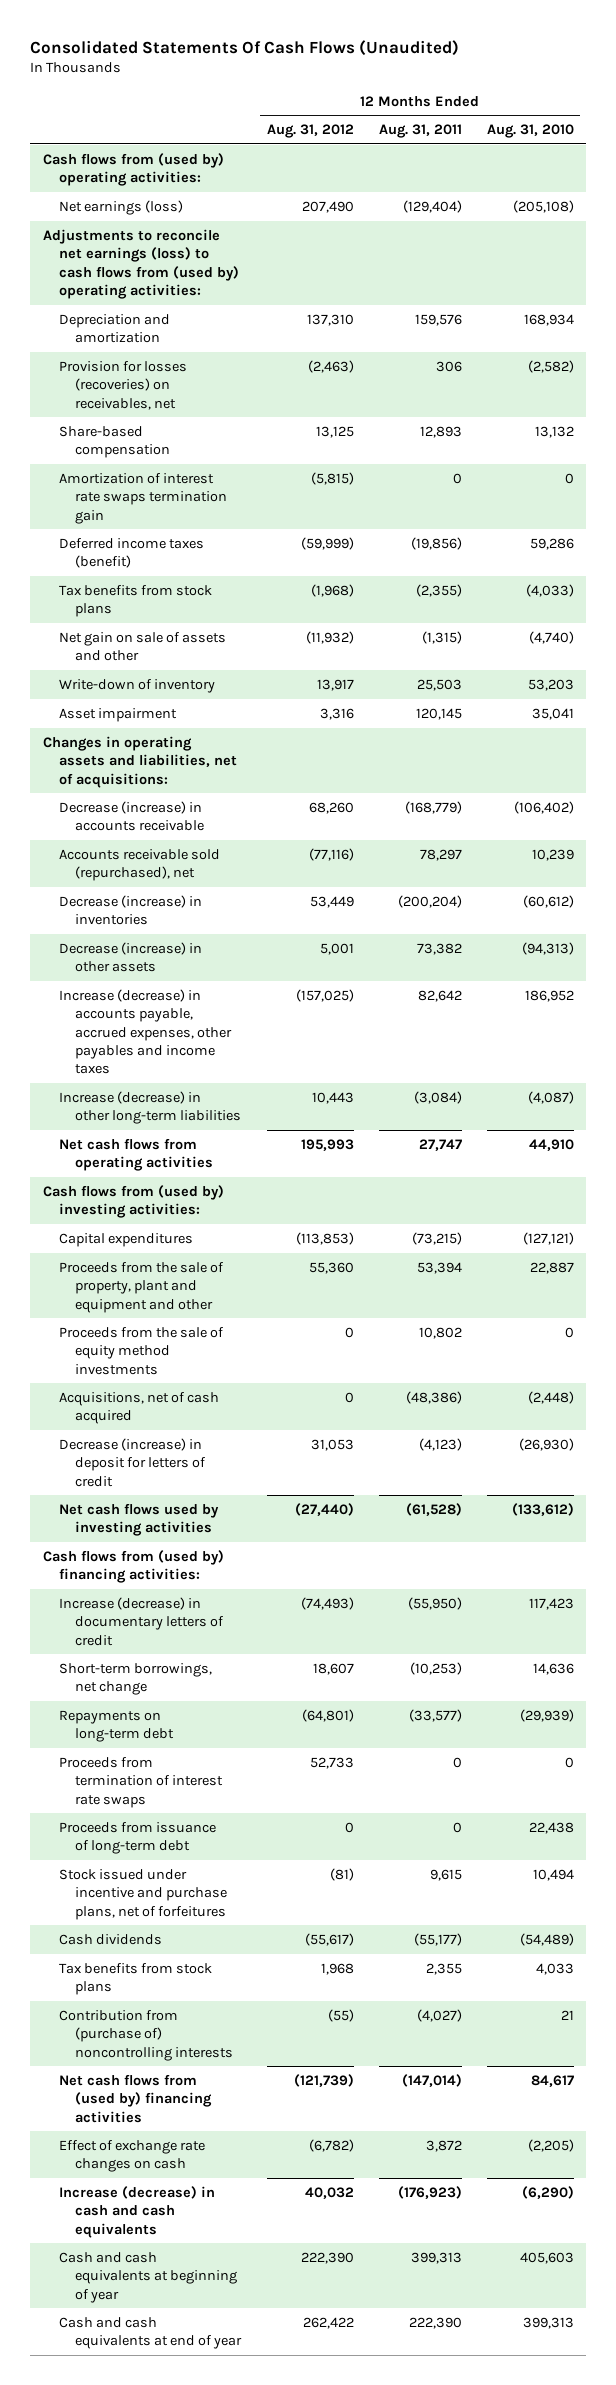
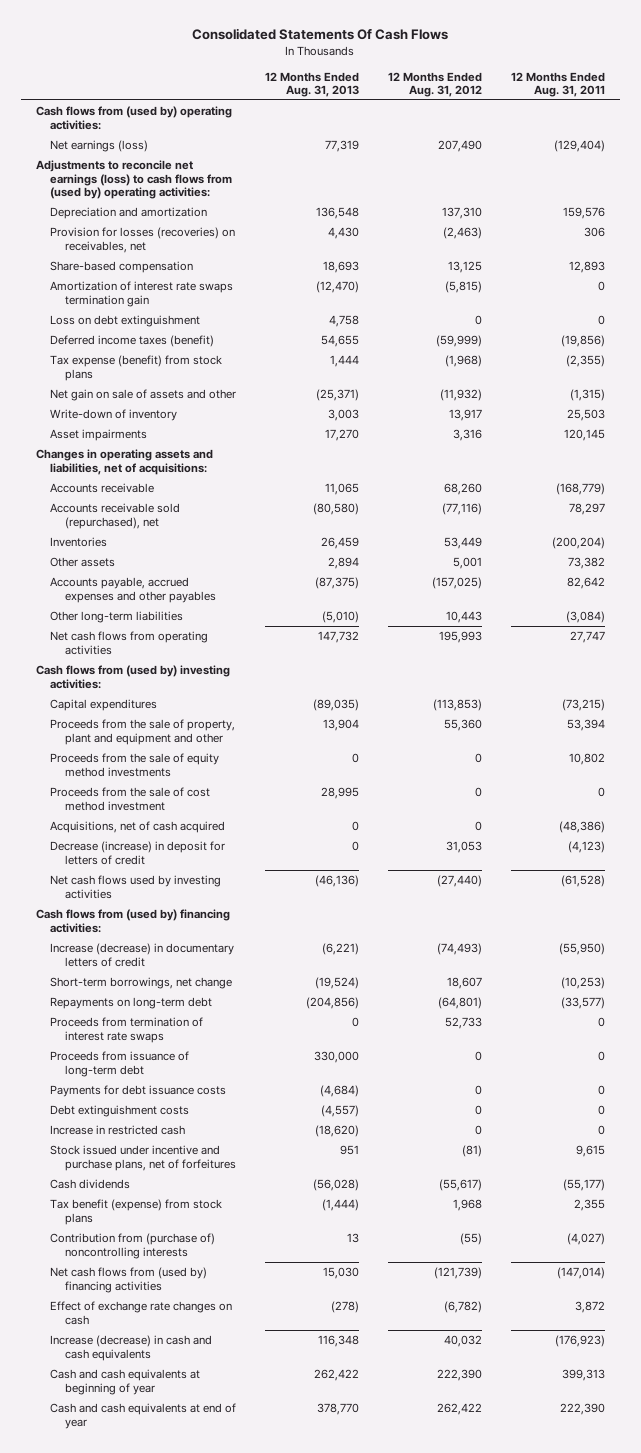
[30,39,460,56] Consolidated Statements Of Cash Flows (Unaudited) -> [192,28,449,41] Consolidated Statements Of Cash Flows
[486,124,574,139] Aug. 31, 2010 -> none
none -> [265,71,360,98] 12 Months Ended Aug. 31, 2013
none -> [50,315,201,328] Loss on debt extinguishment
[59,584,213,618] Tax benefits from stock plans -> [50,355,223,381] Tax expense (benefit) from stock plans
[59,707,178,722] Asset impairment -> [50,429,148,442] Asset impairments
[59,800,205,832] Decrease (increase) in accounts receivable -> [50,483,155,494] Accounts receivable
[59,894,203,926] Decrease (increase) in inventories -> [50,537,108,548] Inventories
[59,941,203,973] Decrease (increase) in other assets -> [50,557,116,568] Other assets
[59,988,233,1075] Increase (decrease) in accounts payable, accrued expenses, other payables and income taxes -> [50,577,217,603] Accounts payable, accrued expenses and other payables
[59,1090,242,1125] Increase (decrease) in other long-term liabilities -> [50,611,184,624] Other long-term liabilities
none -> [50,787,211,811] Proceeds from the sale of cost method investment
none -> [50,1085,227,1098] Payments for debt issuance costs
none -> [50,1105,190,1118] Debt extinguishment costs
none -> [50,1125,186,1136] Increase in restricted cash
[59,1962,213,1996] Tax benefits from stock plans -> [50,1199,223,1225] Tax benefit (expense) from stock plans

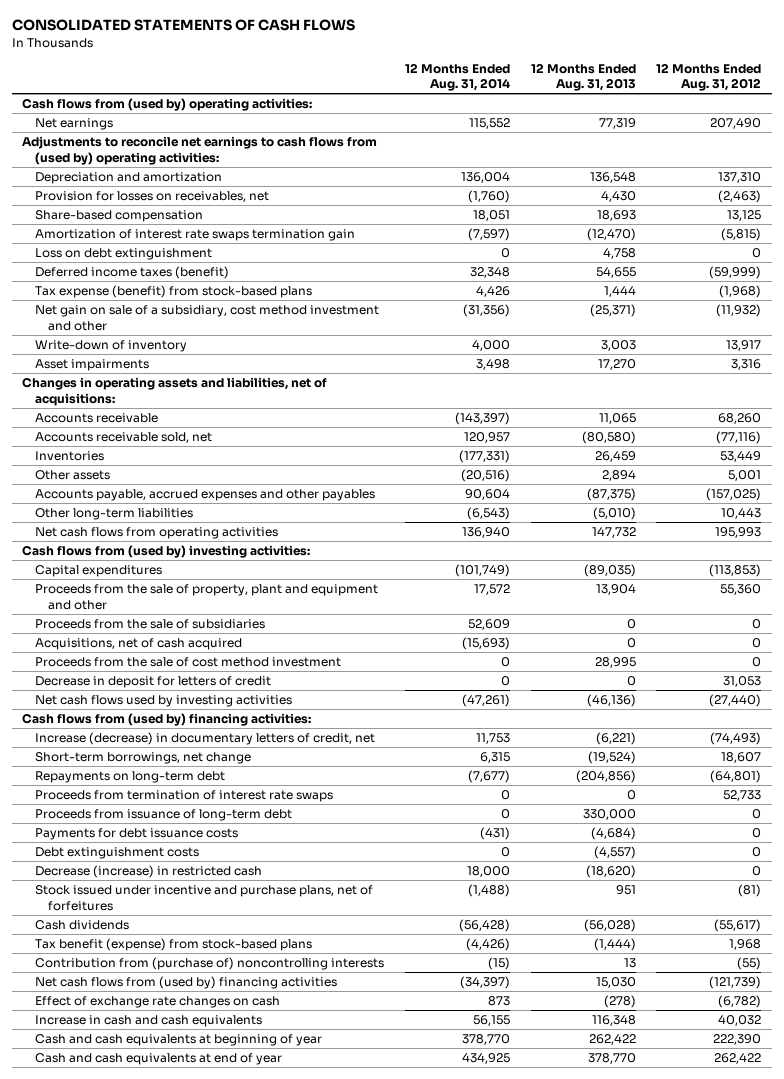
[192,28,449,41] Consolidated Statements Of Cash Flows -> [11,19,355,32] CONSOLIDATED STATEMENTS OF CASH FLOWS
[511,71,606,98] 12 Months Ended Aug. 31, 2011 -> none
none -> [404,62,510,92] 12 Months Ended Aug. 31, 2014
[50,140,149,153] Net earnings (loss) -> [35,118,114,131] Net earnings
[35,160,233,200] Adjustments to reconcile net earnings (loss) to cash flows from (used by) operating activities: -> [22,136,378,165] Adjustments to reconcile net earnings to cash flows from (used by) operating activities:
[50,227,236,253] Provision for losses (recoveries) on receivables, net -> [35,191,270,203] Provision for losses on receivables, net
[50,355,223,381] Tax expense (benefit) from stock plans -> [35,285,313,299] Tax expense (benefit) from stock-based plans
[50,389,237,402] Net gain on sale of assets and other -> [35,305,380,331] Net gain on sale of a subsidiary, cost method investment and other
[50,503,181,529] Accounts receivable sold (repurchased), net -> [35,432,213,444] Accounts receivable sold, net
[50,753,220,777] Proceeds from the sale of equity method investments -> [35,619,266,630] Proceeds from the sale of subsidiaries
[50,787,211,811] Proceeds from the sale of cost method investment -> [35,657,342,668] Proceeds from the sale of cost method investment
[50,841,226,865] Decrease (increase) in deposit for letters of credit -> [35,676,272,689] Decrease in deposit for letters of credit
[50,943,235,967] Increase (decrease) in documentary letters of credit -> [35,732,376,746] Increase (decrease) in documentary letters of credit, net
[50,1125,186,1136] Increase in restricted cash -> [35,865,263,879] Decrease (increase) in restricted cash
[50,1199,223,1225] Tax benefit (expense) from stock plans -> [35,938,313,952] Tax benefit (expense) from stock-based plans
[50,1335,213,1361] Increase (decrease) in cash and cash equivalents -> [35,1015,263,1028] Increase in cash and cash equivalents

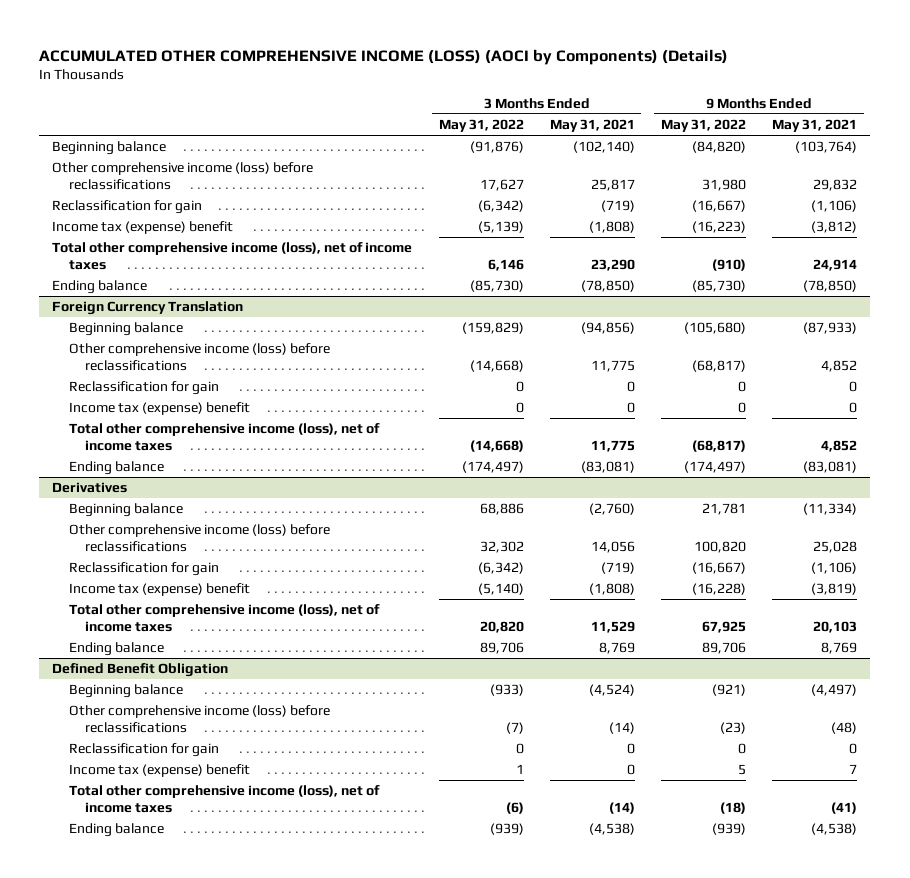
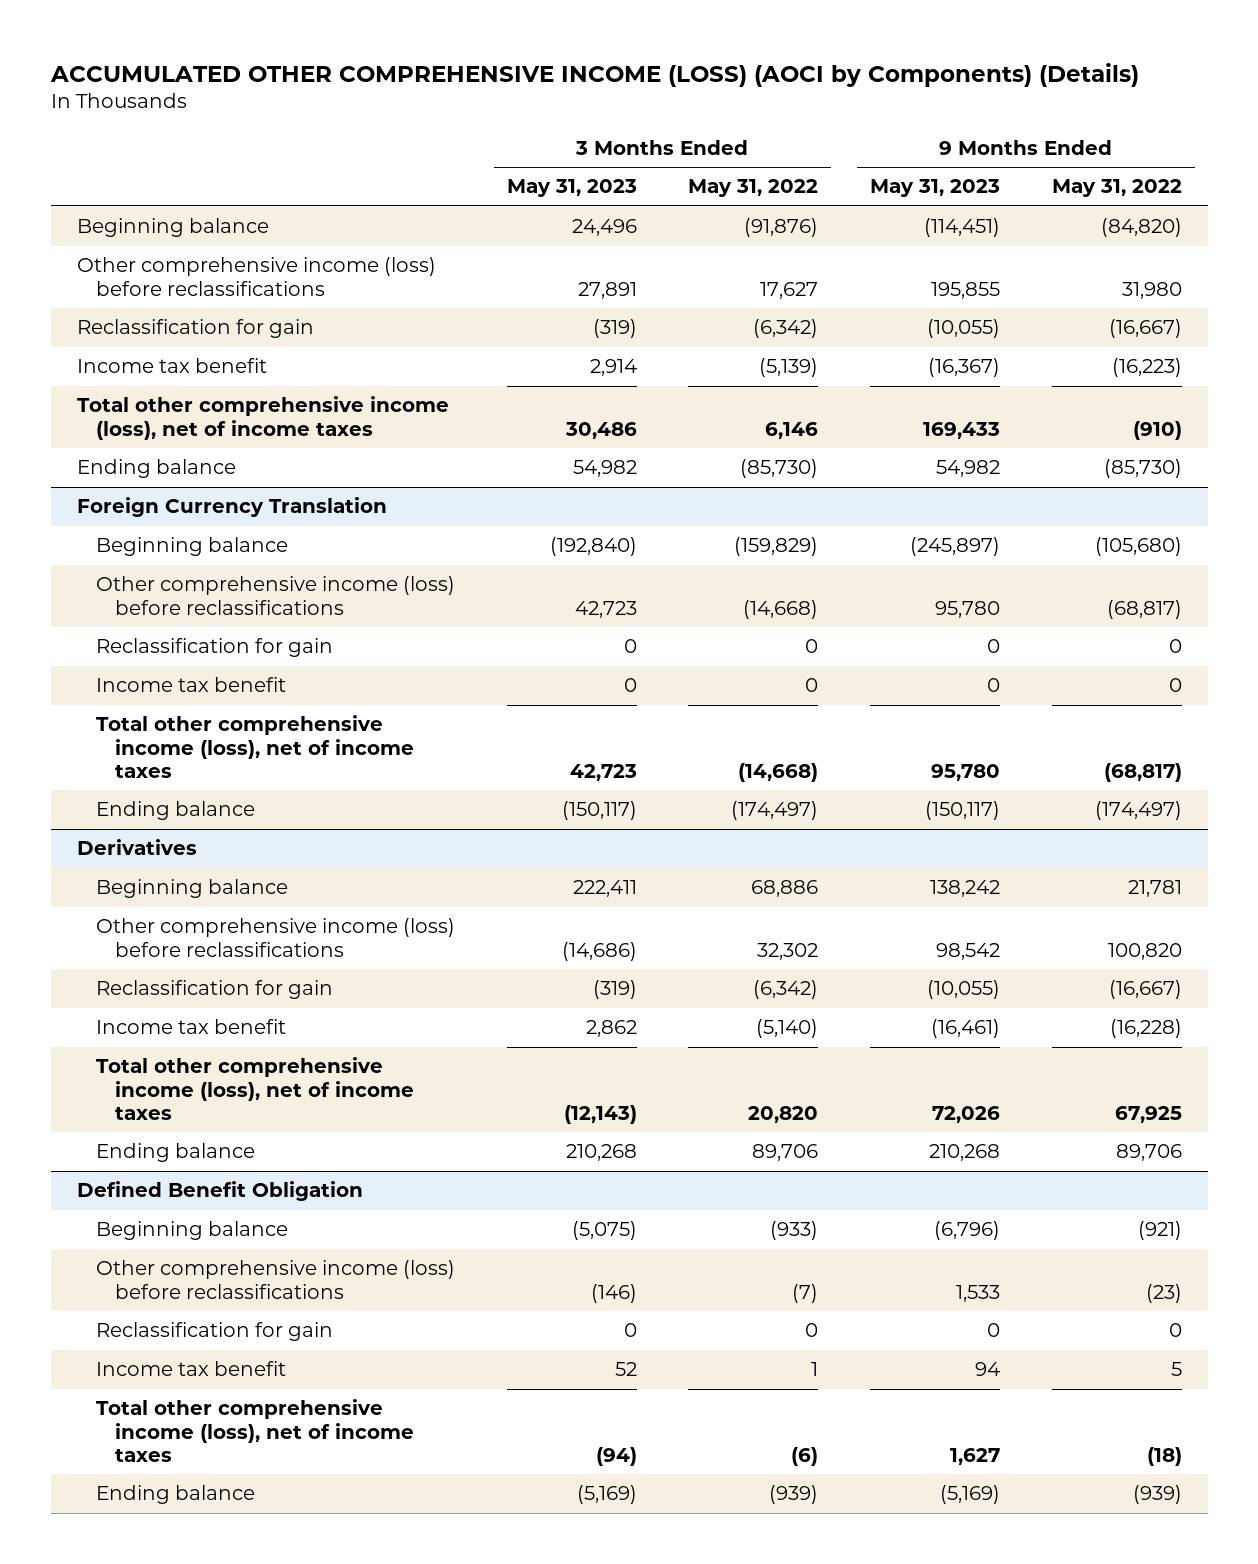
[549,119,635,133] May 31, 2021 -> none
[772,119,858,133] May 31, 2021 -> none
none -> [506,179,637,198] May 31, 2023
none -> [869,179,1000,198] May 31, 2023
[52,221,234,235] Income tax (expense) benefit -> [76,358,267,374] Income tax benefit
[68,402,250,416] Income tax (expense) benefit -> [95,677,286,693] Income tax benefit
[68,583,250,597] Income tax (expense) benefit -> [95,1019,286,1035] Income tax benefit
[68,764,250,778] Income tax (expense) benefit -> [95,1361,286,1377] Income tax benefit

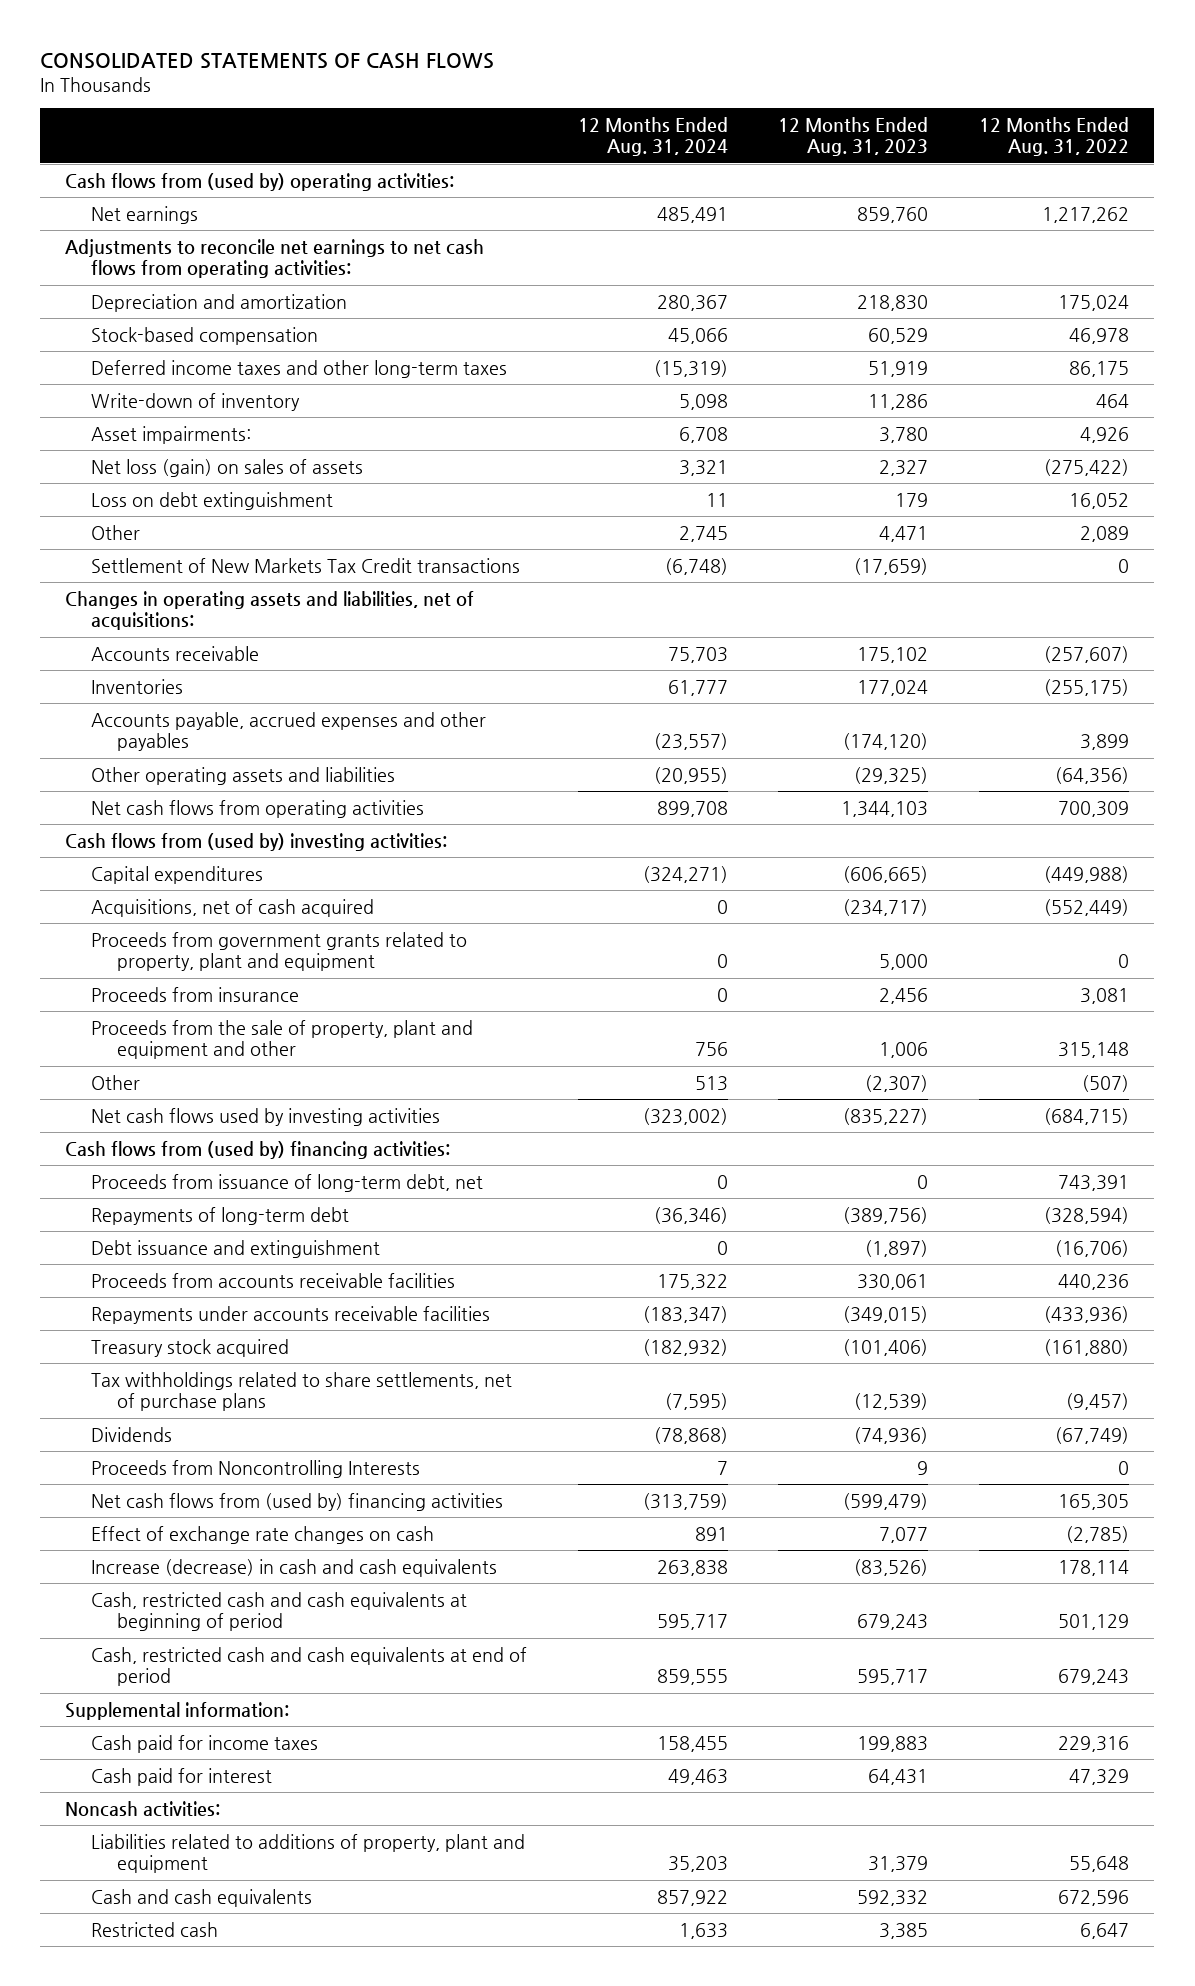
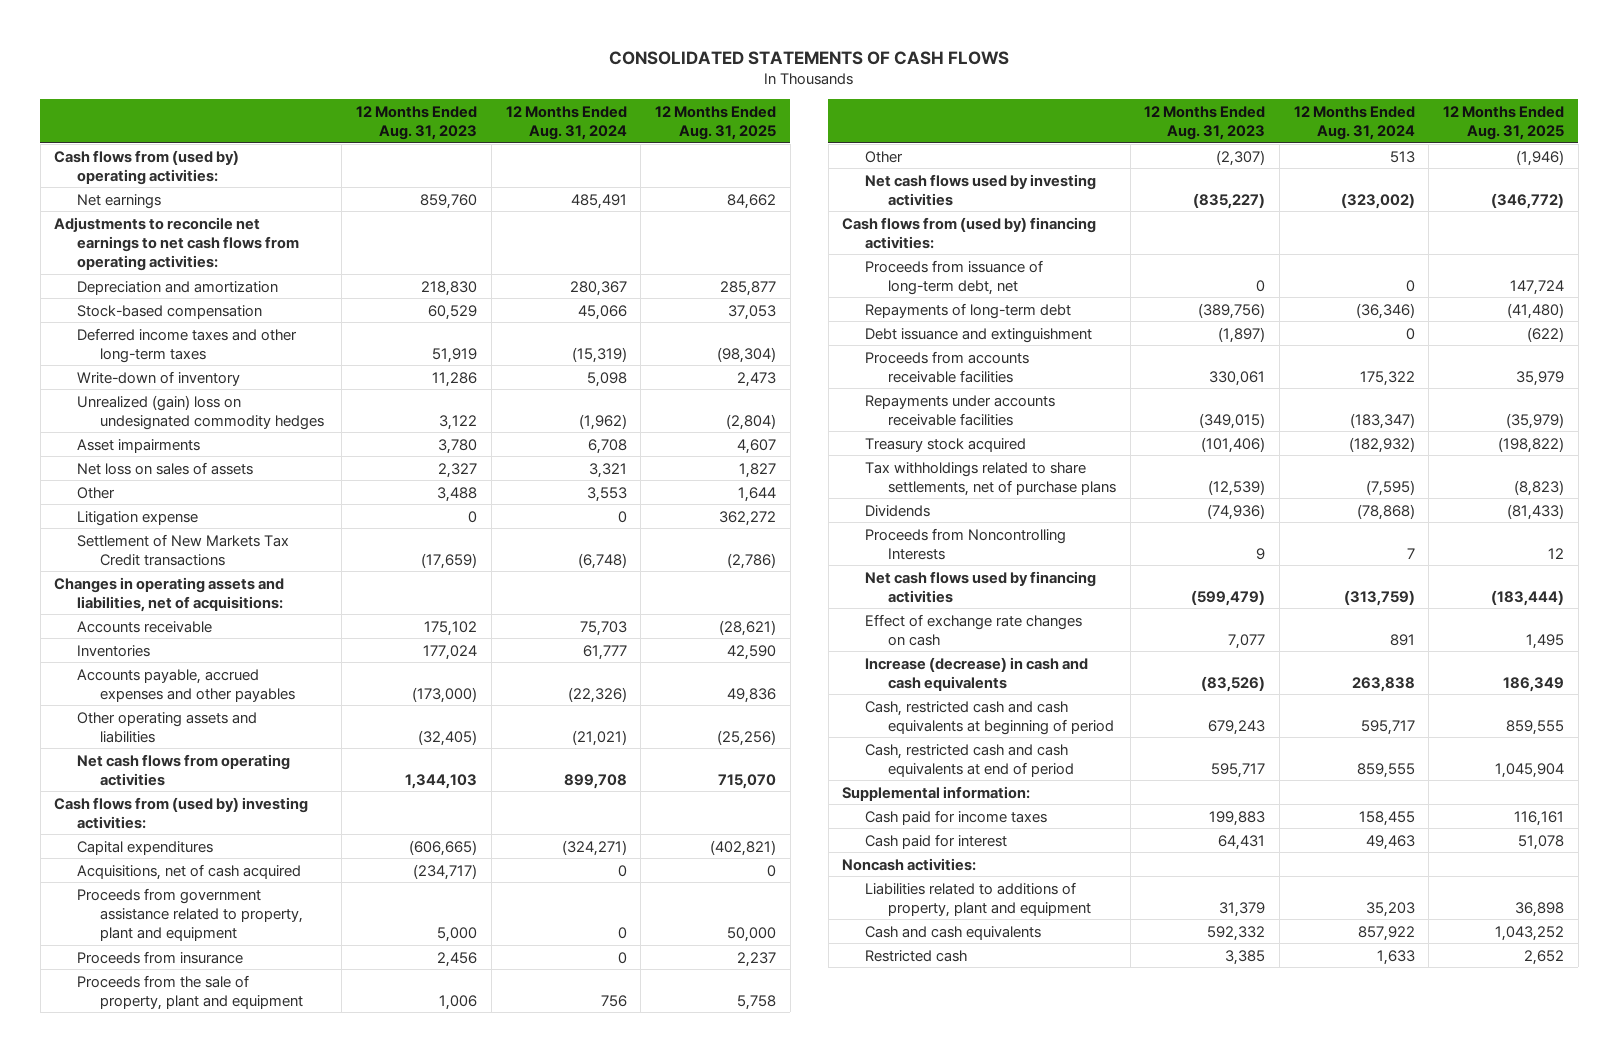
[979,116,1130,157] 12 Months Ended Aug. 31, 2022 -> none
none -> [654,105,776,141] 12 Months Ended Aug. 31, 2025
[91,491,334,510] Loss on debt extinguishment -> none
none -> [76,394,324,430] Unrealized (gain) loss on undesignated commodity hedges
[91,425,252,444] Asset impairments: -> [76,438,200,453] Asset impairments
[91,458,364,477] Net loss (gain) on sales of assets -> [76,461,253,475] Net loss on sales of assets
[678,525,728,542] 2,745 -> [586,486,627,502] 3,553
[879,525,929,542] 4,471 -> [437,486,478,502] 3,488
none -> [76,510,198,526] Litigation expense
[653,733,728,751] (23,557) -> [567,686,627,703] (22,326)
[843,733,929,751] (174,120) -> [412,686,478,703] (173,000)
[653,766,728,784] (20,955) -> [571,729,627,746] (21,021)
[854,766,929,784] (29,325) -> [418,729,478,746] (32,405)
[91,931,468,972] Proceeds from government grants related to property, plant and equipment -> [76,887,303,941] Proceeds from government assistance related to property, plant and equipment
[91,1019,474,1060] Proceeds from the sale of property, plant and equipment and other -> [76,974,303,1010] Proceeds from the sale of property, plant and equipment
[91,1492,504,1511] Net cash flows from (used by) financing activities -> [865,570,1097,603] Net cash flows used by financing activities

